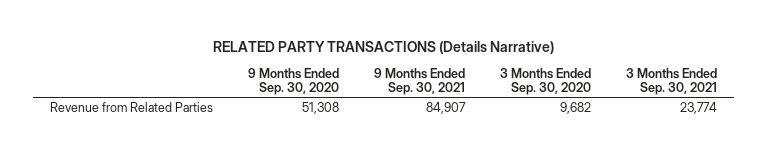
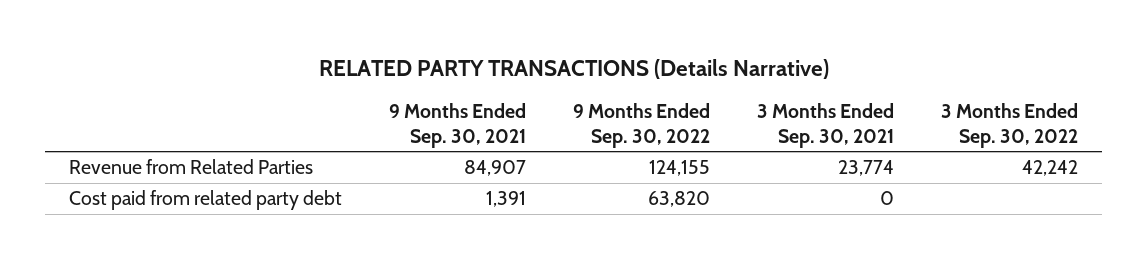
[248,68,340,96] 9 Months Ended Sep. 30, 2020 -> none
[499,68,591,96] 3 Months Ended Sep. 30, 2020 -> none
none -> [573,102,711,148] 9 Months Ended Sep. 30, 2022
none -> [941,102,1079,148] 3 Months Ended Sep. 30, 2022
none -> [68,190,342,211] Cost paid from related party debt

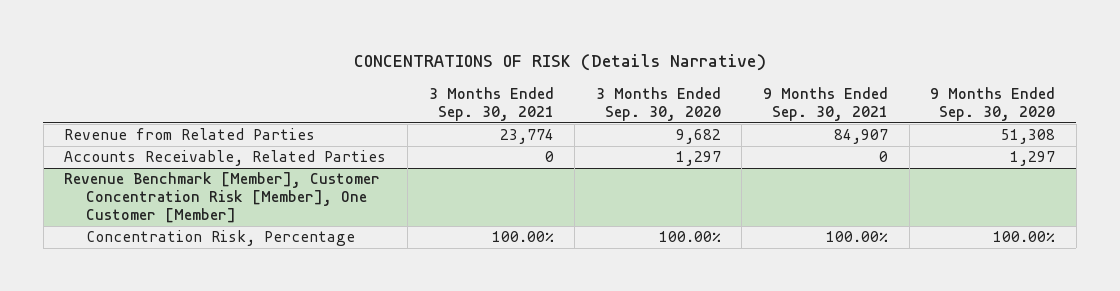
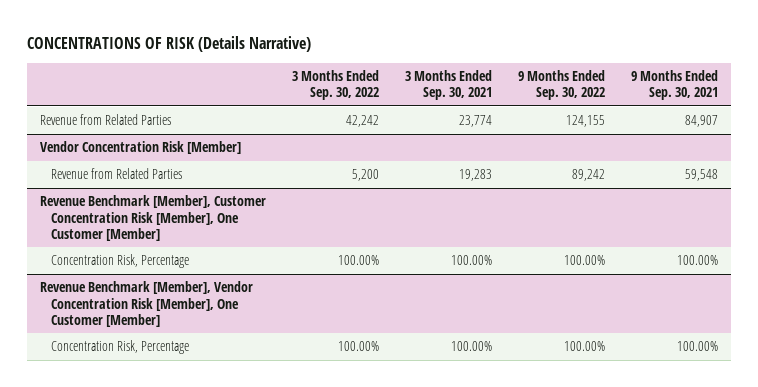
[595,87,721,122] 3 Months Ended Sep. 30, 2020 -> none
[930,87,1056,122] 9 Months Ended Sep. 30, 2020 -> none
none -> [292,70,380,101] 3 Months Ended Sep. 30, 2022
none -> [518,70,606,101] 9 Months Ended Sep. 30, 2022
[64,150,387,167] Accounts Receivable, Related Parties -> none
none -> [40,141,242,155] Vendor Concentration Risk [Member]
none -> [51,168,183,180] Revenue from Related Parties
none -> [40,281,254,328] Revenue Benchmark [Member], Vendor Concentration Risk [Member], One Customer [Member]
none -> [51,340,190,355] Concentration Risk, Percentage

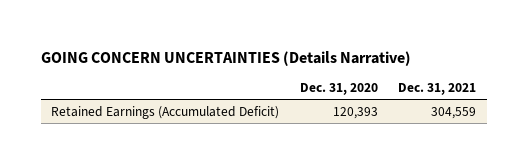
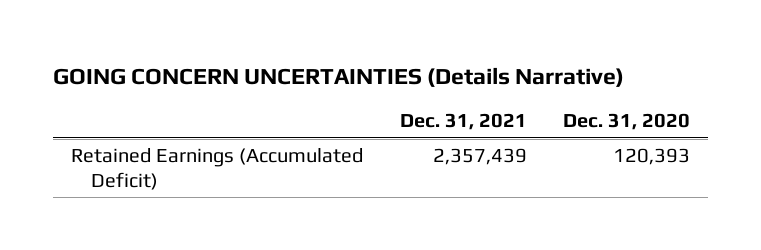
[431,106,477,119] 304,559 -> [432,148,527,166] 2,357,439

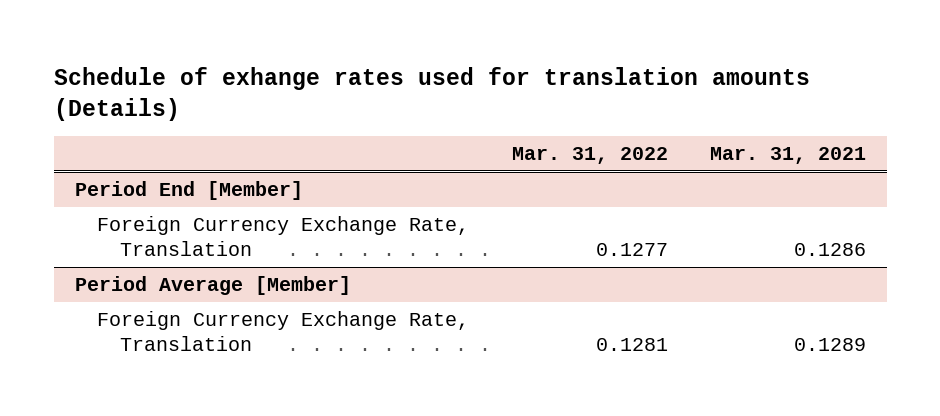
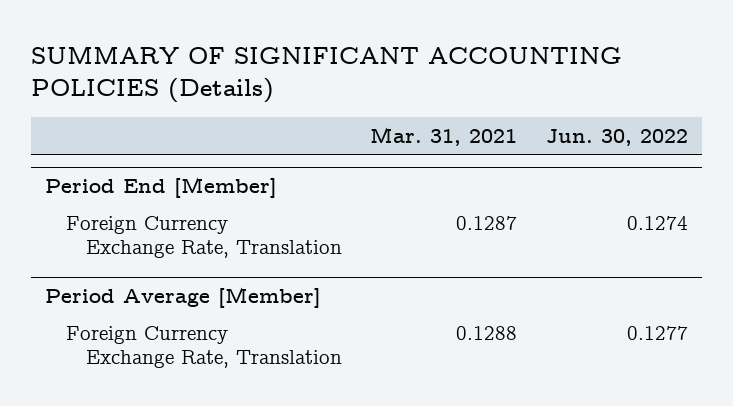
[53,66,810,121] Schedule of exhange rates used for translation amounts (Details) -> [31,45,623,104] SUMMARY OF SIGNIFICANT ACCOUNTING POLICIES (Details)
[511,147,668,165] Mar. 31, 2022 -> none
none -> [545,129,688,147] Jun. 30, 2022
[793,243,866,257] 0.1286 -> [456,215,518,230] 0.1287
[793,338,866,352] 0.1289 -> [456,325,518,340] 0.1288

